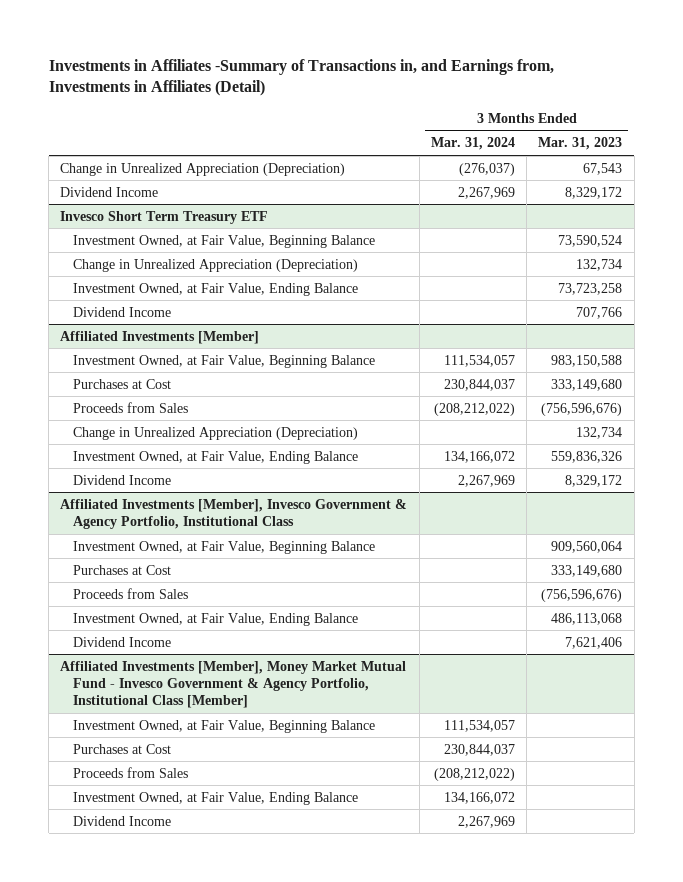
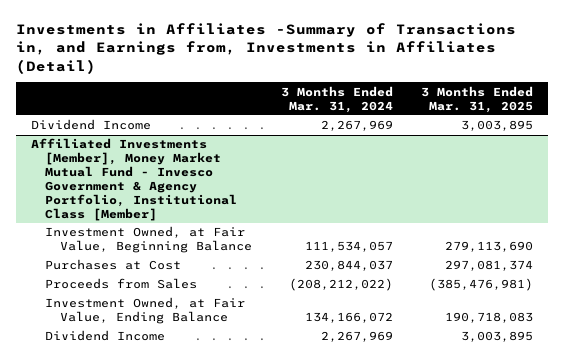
[538,137,623,151] Mar. 31, 2023 -> none
none -> [421,85,534,113] 3 Months Ended Mar. 31, 2025
[60,162,346,176] Change in Unrealized Appreciation (Depreciation) -> none
[60,210,269,224] Invesco Short Term Treasury ETF -> none
[72,234,375,248] Investment Owned, at Fair Value, Beginning Balance -> none
[72,258,358,272] Change in Unrealized Appreciation (Depreciation) -> none
[72,282,358,296] Investment Owned, at Fair Value, Ending Balance -> none
[72,306,171,317] Dividend Income -> none
[60,330,260,344] Affiliated Investments [Member] -> none
[72,354,375,368] Investment Owned, at Fair Value, Beginning Balance -> none
[72,378,171,389] Purchases at Cost -> none
[72,401,188,413] Proceeds from Sales -> none
[72,426,358,440] Change in Unrealized Appreciation (Depreciation) -> none
[72,450,358,464] Investment Owned, at Fair Value, Ending Balance -> none
[72,474,171,485] Dividend Income -> none
[60,498,408,529] Affiliated Investments [Member], Invesco Government & Agency Portfolio, Institutional Class -> none
[72,540,375,554] Investment Owned, at Fair Value, Beginning Balance -> none
[72,564,171,575] Purchases at Cost -> none
[72,587,188,599] Proceeds from Sales -> none
[72,612,358,626] Investment Owned, at Fair Value, Ending Balance -> none
[72,636,171,647] Dividend Income -> none

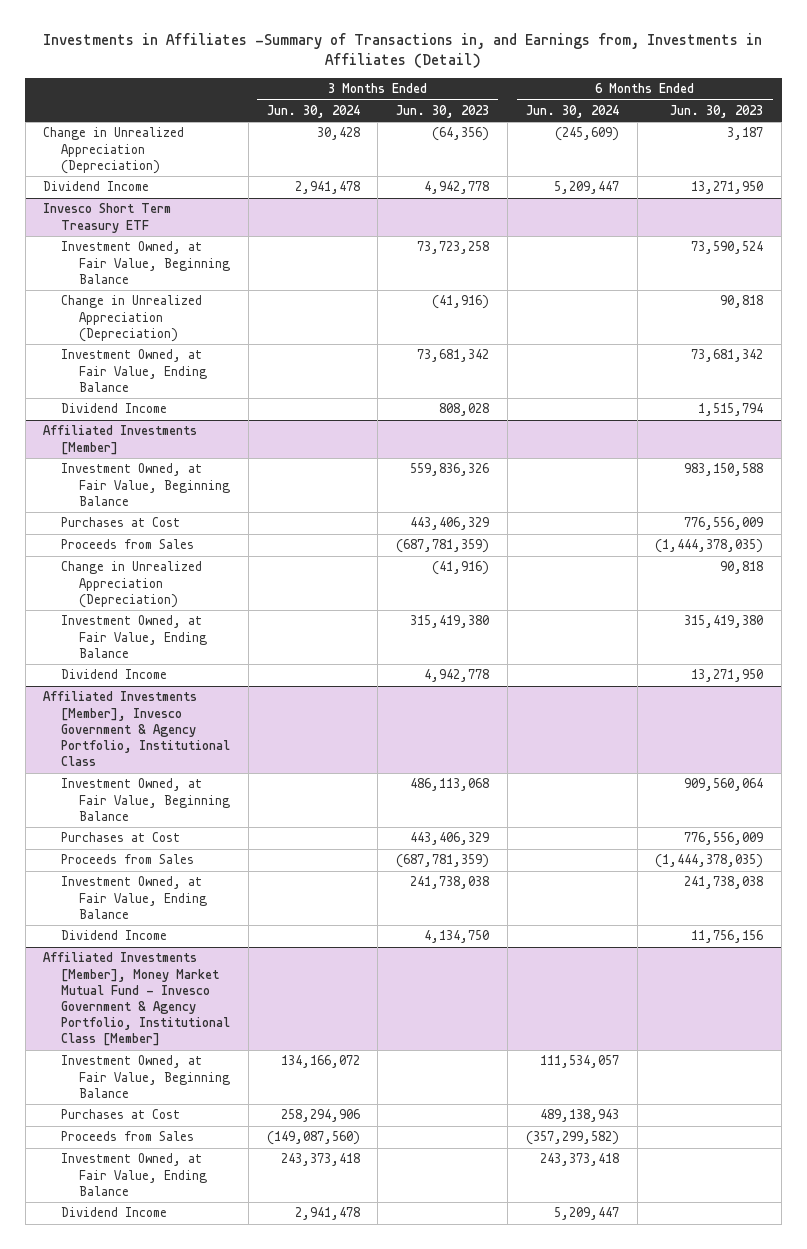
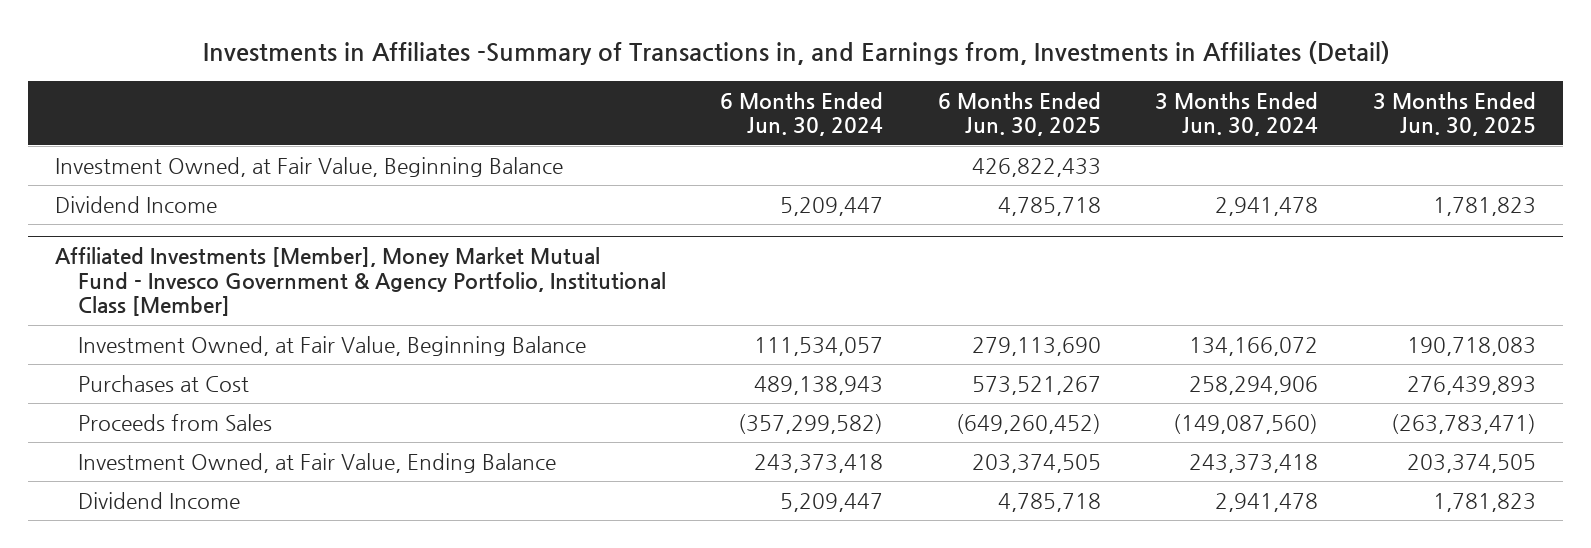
[396,104,490,118] Jun. 30, 2023 -> none
[670,104,764,118] Jun. 30, 2023 -> none
none -> [937,91,1101,137] 6 Months Ended Jun. 30, 2025
none -> [1373,91,1537,137] 3 Months Ended Jun. 30, 2025
[43,127,185,174] Change in Unrealized Appreciation (Depreciation) -> none
none -> [55,157,564,178] Investment Owned, at Fair Value, Beginning Balance
[43,203,172,233] Invesco Short Term Treasury ETF -> none
[60,241,230,284] Investment Owned, at Fair Value, Beginning Balance -> none
[60,295,202,342] Change in Unrealized Appreciation (Depreciation) -> none
[60,349,207,392] Investment Owned, at Fair Value, Ending Balance -> none
[60,403,167,414] Dividend Income -> none
[43,425,198,455] Affiliated Investments [Member] -> none
[60,463,230,506] Investment Owned, at Fair Value, Beginning Balance -> none
[60,517,180,528] Purchases at Cost -> none
[60,539,194,550] Proceeds from Sales -> none
[60,561,202,608] Change in Unrealized Appreciation (Depreciation) -> none
[60,615,207,658] Investment Owned, at Fair Value, Ending Balance -> none
[60,669,167,680] Dividend Income -> none
[43,691,230,767] Affiliated Investments [Member], Invesco Government & Agency Portfolio, Institutional Class -> none
[60,778,230,821] Investment Owned, at Fair Value, Beginning Balance -> none
[60,832,180,843] Purchases at Cost -> none
[60,854,194,865] Proceeds from Sales -> none
[60,876,207,919] Investment Owned, at Fair Value, Ending Balance -> none
[60,930,167,941] Dividend Income -> none

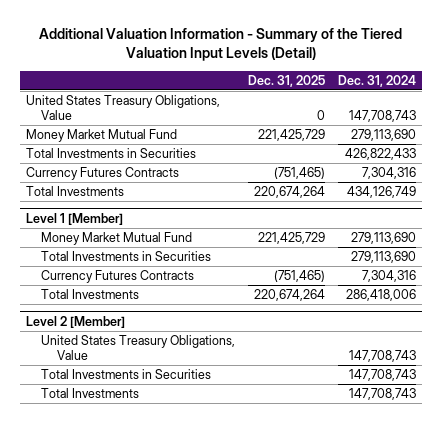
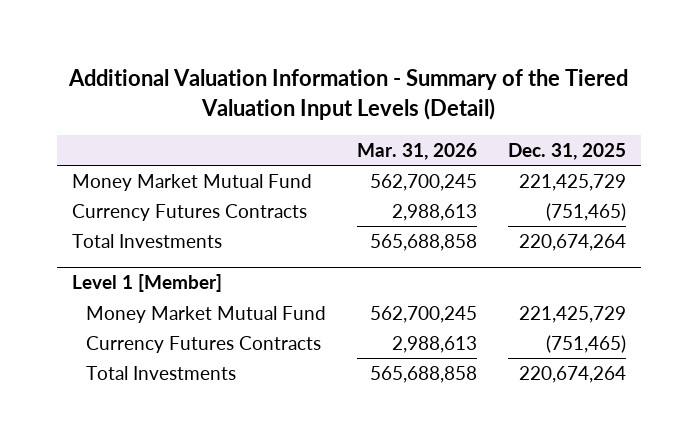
[337,74,416,87] Dec. 31, 2024 -> none
none -> [356,142,477,160] Mar. 31, 2026
[26,95,221,121] United States Treasury Obligations, Value -> none
[26,148,197,159] Total Investments in Securities -> none
[41,251,212,262] Total Investments in Securities -> none
[26,315,126,328] Level 2 [Member] -> none
[41,335,236,361] United States Treasury Obligations, Value -> none
[41,369,212,380] Total Investments in Securities -> none
[41,388,140,399] Total Investments -> none

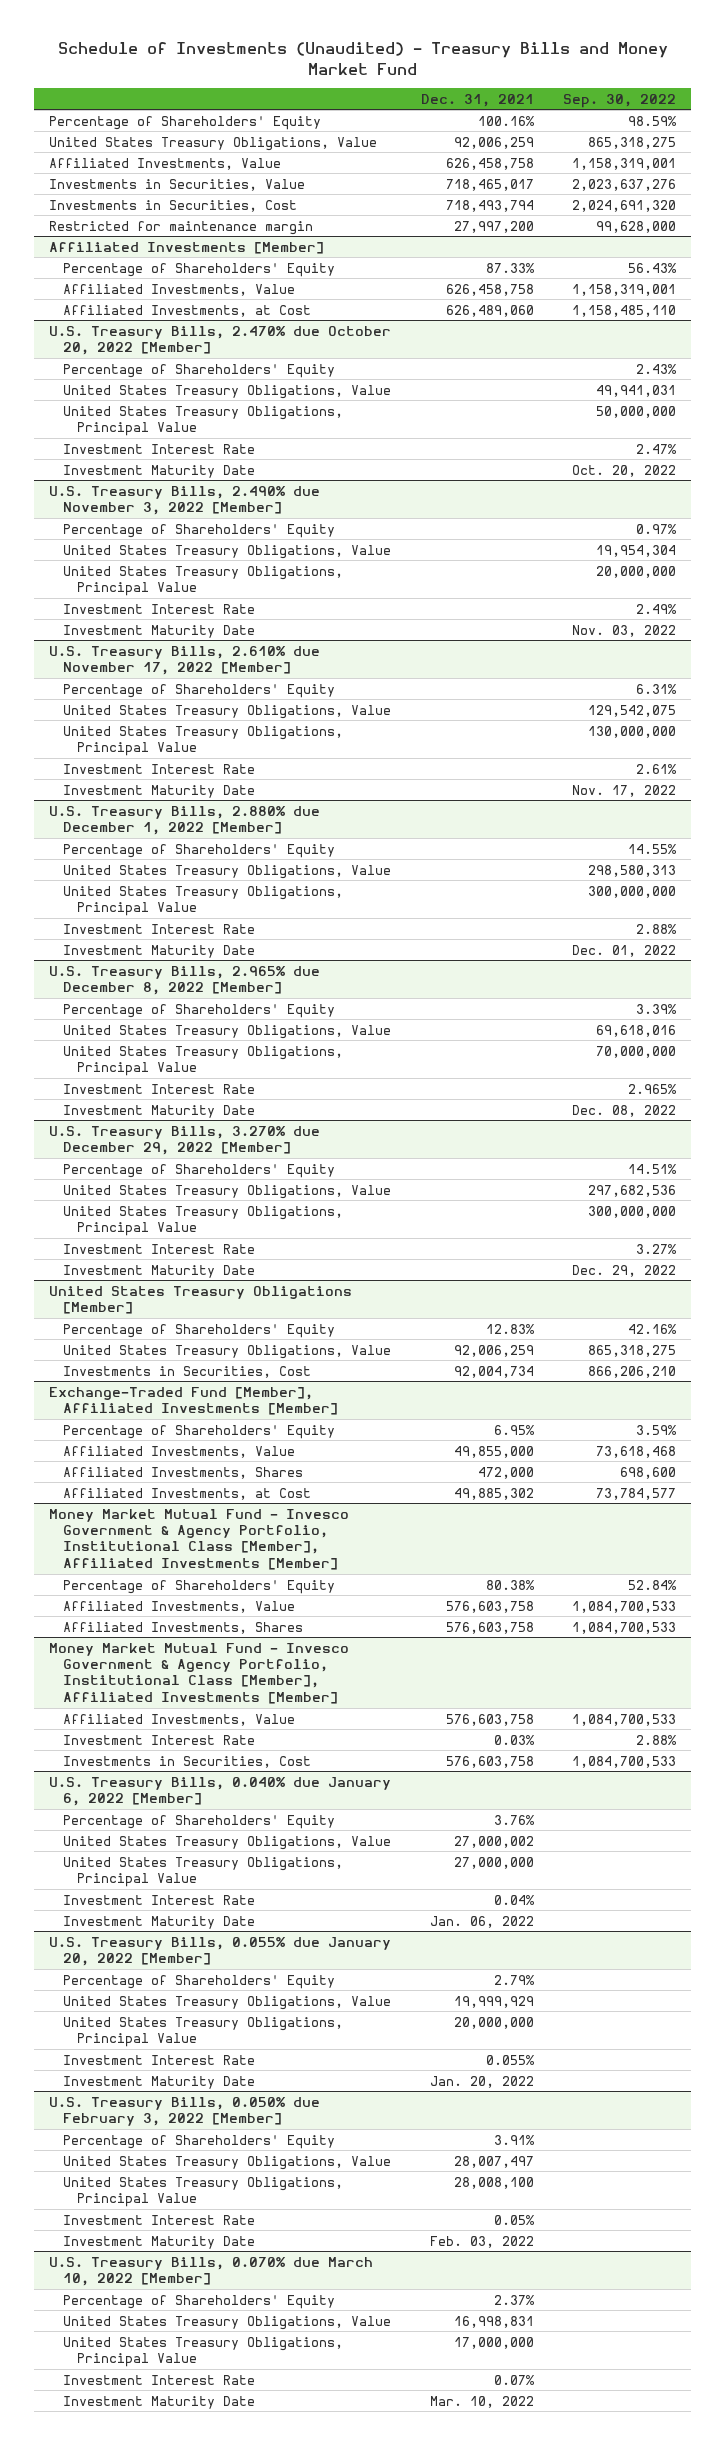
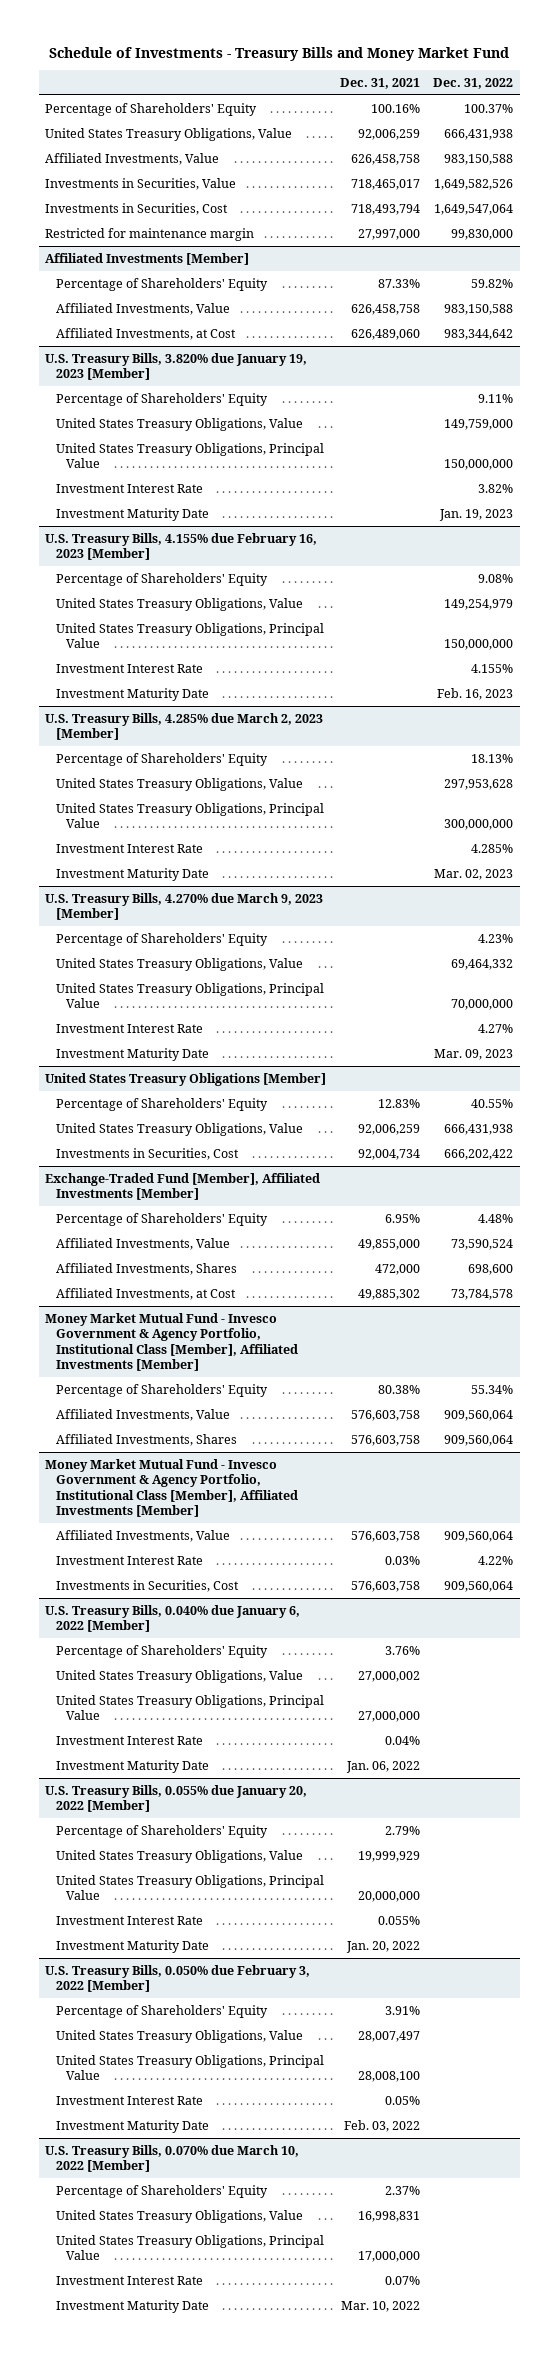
[57,42,668,75] Schedule of Investments (Unaudited) - Treasury Bills and Money Market Fund -> [49,46,510,61] Schedule of Investments - Treasury Bills and Money Market Fund
[563,93,677,108] Sep. 30, 2022 -> none
none -> [433,77,514,89] Dec. 31, 2022
[453,220,534,233] 27,997,200 -> [357,228,420,240] 27,997,000
[48,325,391,356] U.S. Treasury Bills, 2.470% due October 20, 2022 [Member] -> none
[62,363,335,378] Percentage of Shareholders' Equity -> none
[62,384,391,399] United States Treasury Obligations, Value -> none
[62,405,343,437] United States Treasury Obligations, Principal Value -> none
[62,443,255,454] Investment Interest Rate -> none
[62,464,255,478] Investment Maturity Date -> none
[48,485,320,516] U.S. Treasury Bills, 2.490% due November 3, 2022 [Member] -> none
[62,523,335,538] Percentage of Shareholders' Equity -> none
[62,544,391,559] United States Treasury Obligations, Value -> none
[62,565,343,597] United States Treasury Obligations, Principal Value -> none
[62,603,255,614] Investment Interest Rate -> none
[62,624,255,638] Investment Maturity Date -> none
[48,645,320,676] U.S. Treasury Bills, 2.610% due November 17, 2022 [Member] -> none
[62,683,335,698] Percentage of Shareholders' Equity -> none
[62,704,391,719] United States Treasury Obligations, Value -> none
[62,725,343,757] United States Treasury Obligations, Principal Value -> none
[62,763,255,774] Investment Interest Rate -> none
[62,784,255,798] Investment Maturity Date -> none
[48,805,320,836] U.S. Treasury Bills, 2.880% due December 1, 2022 [Member] -> none
[62,843,335,858] Percentage of Shareholders' Equity -> none
[62,864,391,879] United States Treasury Obligations, Value -> none
[62,885,343,917] United States Treasury Obligations, Principal Value -> none
[62,923,255,934] Investment Interest Rate -> none
[62,944,255,958] Investment Maturity Date -> none
[48,965,320,996] U.S. Treasury Bills, 2.965% due December 8, 2022 [Member] -> none
[62,1003,335,1018] Percentage of Shareholders' Equity -> none
[62,1024,391,1039] United States Treasury Obligations, Value -> none
[62,1045,343,1077] United States Treasury Obligations, Principal Value -> none
[62,1083,255,1094] Investment Interest Rate -> none
[62,1104,255,1118] Investment Maturity Date -> none
[48,1125,320,1156] U.S. Treasury Bills, 3.270% due December 29, 2022 [Member] -> none
[62,1163,335,1178] Percentage of Shareholders' Equity -> none
[62,1184,391,1199] United States Treasury Obligations, Value -> none
[62,1205,343,1237] United States Treasury Obligations, Principal Value -> none
[62,1243,255,1254] Investment Interest Rate -> none
[62,1264,255,1278] Investment Maturity Date -> none
none -> [45,352,308,381] U.S. Treasury Bills, 3.820% due January 19, 2023 [Member]
none -> [55,392,268,406] Percentage of Shareholders' Equity
none -> [55,417,303,431] United States Treasury Obligations, Value
none -> [55,442,324,469] United States Treasury Obligations, Principal Value
none -> [55,483,203,493] Investment Interest Rate
none -> [55,507,209,521] Investment Maturity Date
none -> [45,532,318,561] U.S. Treasury Bills, 4.155% due February 16, 2023 [Member]
none -> [55,572,268,586] Percentage of Shareholders' Equity
none -> [55,597,303,611] United States Treasury Obligations, Value
none -> [55,622,324,649] United States Treasury Obligations, Principal Value
none -> [55,663,203,673] Investment Interest Rate
none -> [55,687,209,701] Investment Maturity Date
none -> [45,712,324,741] U.S. Treasury Bills, 4.285% due March 2, 2023 [Member]
none -> [55,752,268,766] Percentage of Shareholders' Equity
none -> [55,777,303,791] United States Treasury Obligations, Value
none -> [55,802,324,829] United States Treasury Obligations, Principal Value
none -> [55,843,203,853] Investment Interest Rate
none -> [55,867,209,881] Investment Maturity Date
none -> [45,892,324,921] U.S. Treasury Bills, 4.270% due March 9, 2023 [Member]
none -> [55,932,268,946] Percentage of Shareholders' Equity
none -> [55,957,303,971] United States Treasury Obligations, Value
none -> [55,982,324,1009] United States Treasury Obligations, Principal Value
none -> [55,1023,203,1033] Investment Interest Rate
none -> [55,1047,209,1061] Investment Maturity Date

